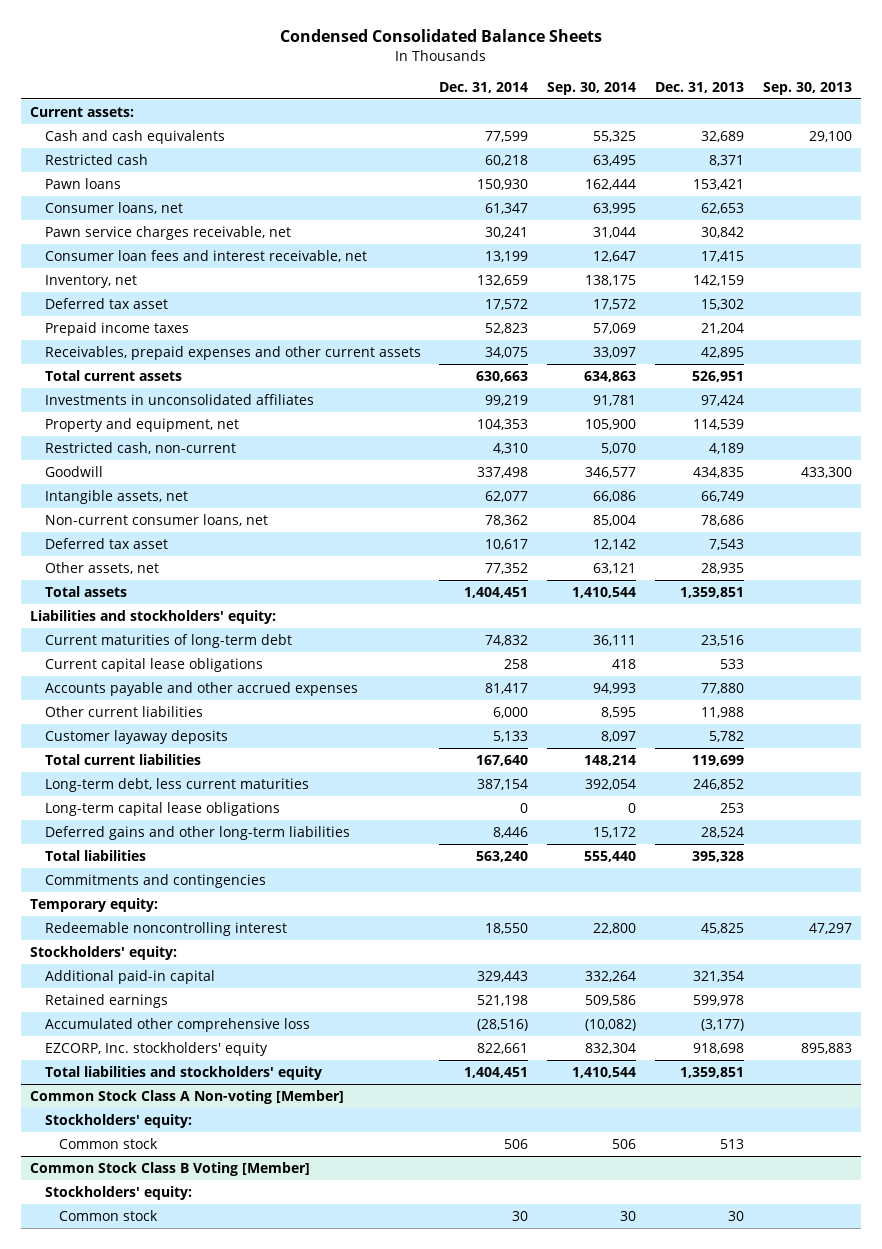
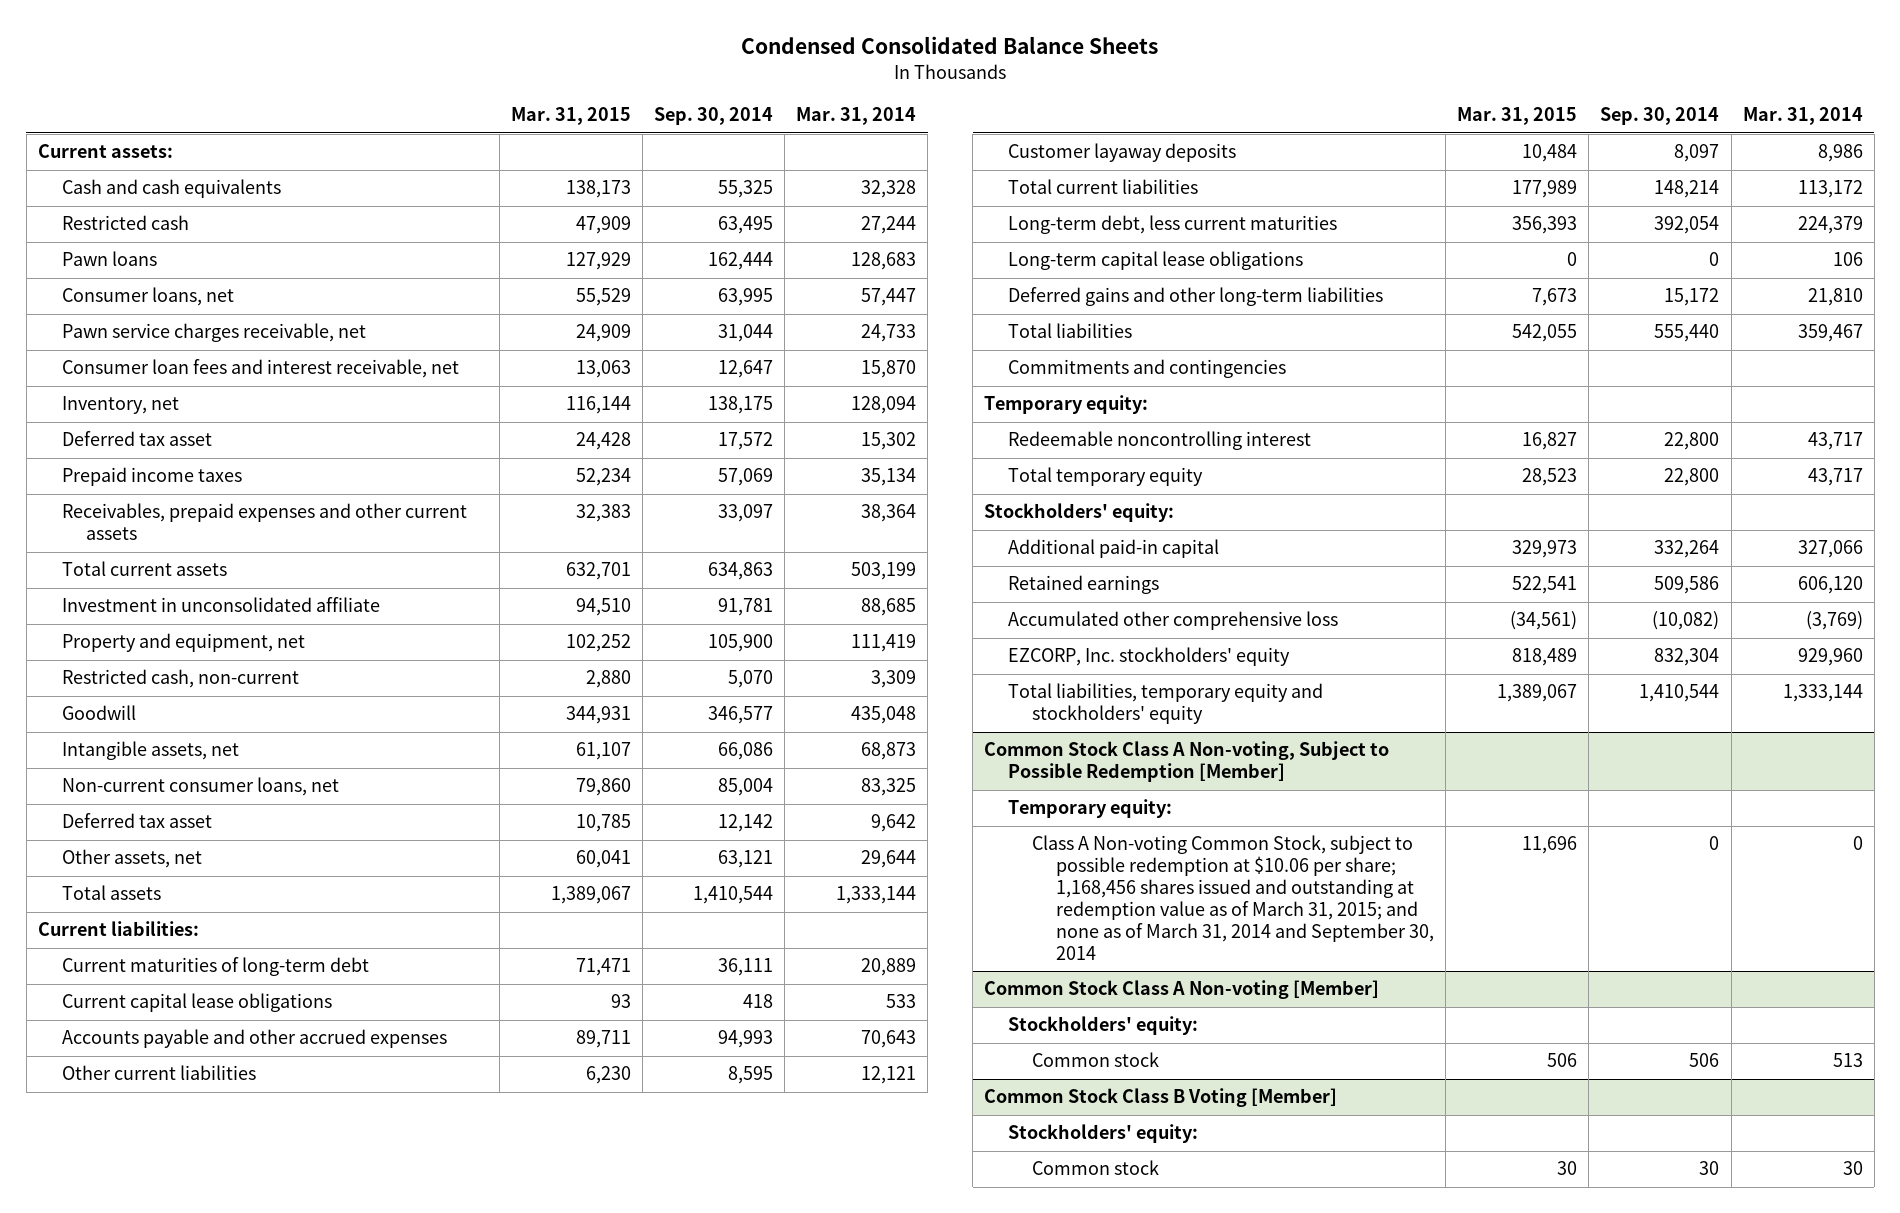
[439,81,529,93] Dec. 31, 2014 -> none
[654,81,744,93] Dec. 31, 2013 -> none
[762,81,852,95] Sep. 30, 2013 -> none
none -> [510,107,631,126] Mar. 31, 2015
none -> [796,107,917,126] Mar. 31, 2014
[44,393,314,405] Investments in unconsolidated affiliates -> [61,597,380,613] Investment in unconsolidated affiliate
[30,609,277,624] Liabilities and stockholders' equity: -> [37,921,199,937] Current liabilities:
none -> [1008,467,1204,487] Total temporary equity
[44,1065,322,1080] Total liabilities and stockholders' equity -> [1008,683,1324,725] Total liabilities, temporary equity and stockholders' equity
none -> [984,741,1390,783] Common Stock Class A Non-voting, Subject to Possible Redemption [Member]
none -> [1008,799,1173,819] Temporary equity:
none -> [1032,835,1435,960] Class A Non-voting Common Stock, subject to possible redemption at $10.06 per share; 1,168,456 shares issued and outstanding at redemption value as of March 31, 2015; and none as of March 31, 2014 and September 30, 2014

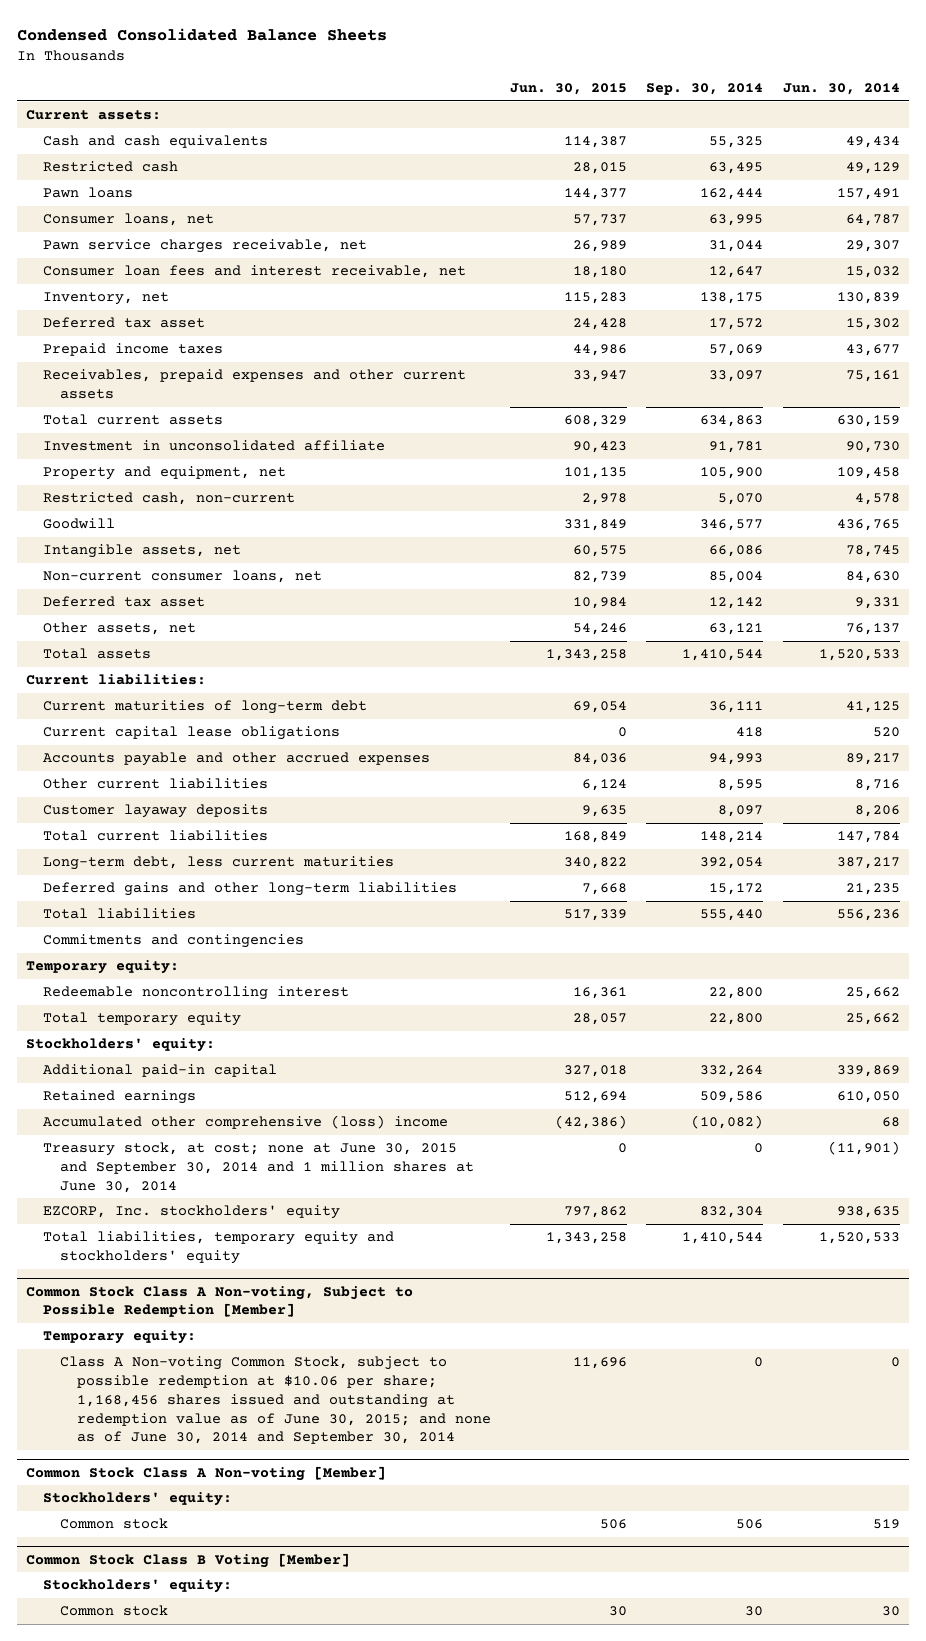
[510,107,631,126] Mar. 31, 2015 -> none
[796,107,917,126] Mar. 31, 2014 -> none
none -> [510,83,628,96] Jun. 30, 2015
none -> [782,83,900,96] Jun. 30, 2014
[1008,251,1304,271] Long-term capital lease obligations -> none
[1008,611,1339,631] Accumulated other comprehensive loss -> [43,1115,449,1130] Accumulated other comprehensive (loss) income
none -> [43,1142,475,1193] Treasury stock, at cost; none at June 30, 2015 and September 30, 2014 and 1 million shares at June 30, 2014
[1032,835,1435,960] Class A Non-voting Common Stock, subject to possible redemption at $10.06 per share; 1,168,456 shares issued and outstanding at redemption value as of March 31, 2015; and none as of March 31, 2014 and September 30, 2014 -> [60,1356,491,1445] Class A Non-voting Common Stock, subject to possible redemption at $10.06 per share; 1,168,456 shares issued and outstanding at redemption value as of June 30, 2015; and none as of June 30, 2014 and September 30, 2014

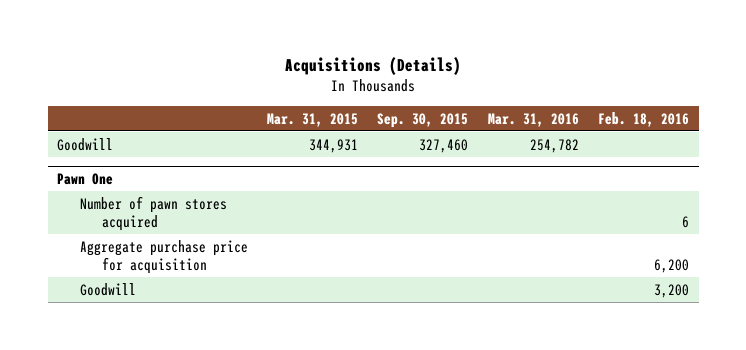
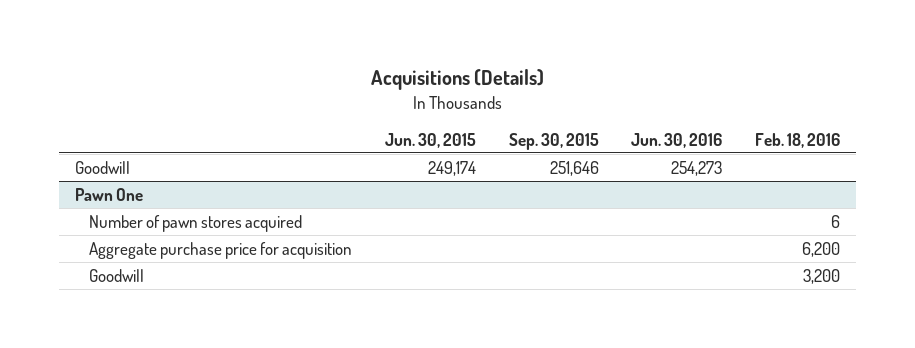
[267,112,359,127] Mar. 31, 2015 -> none
[487,112,579,127] Mar. 31, 2016 -> none
none -> [385,132,477,148] Jun. 30, 2015
none -> [631,132,723,148] Jun. 30, 2016
[419,138,469,153] 327,460 -> [549,160,599,176] 251,646

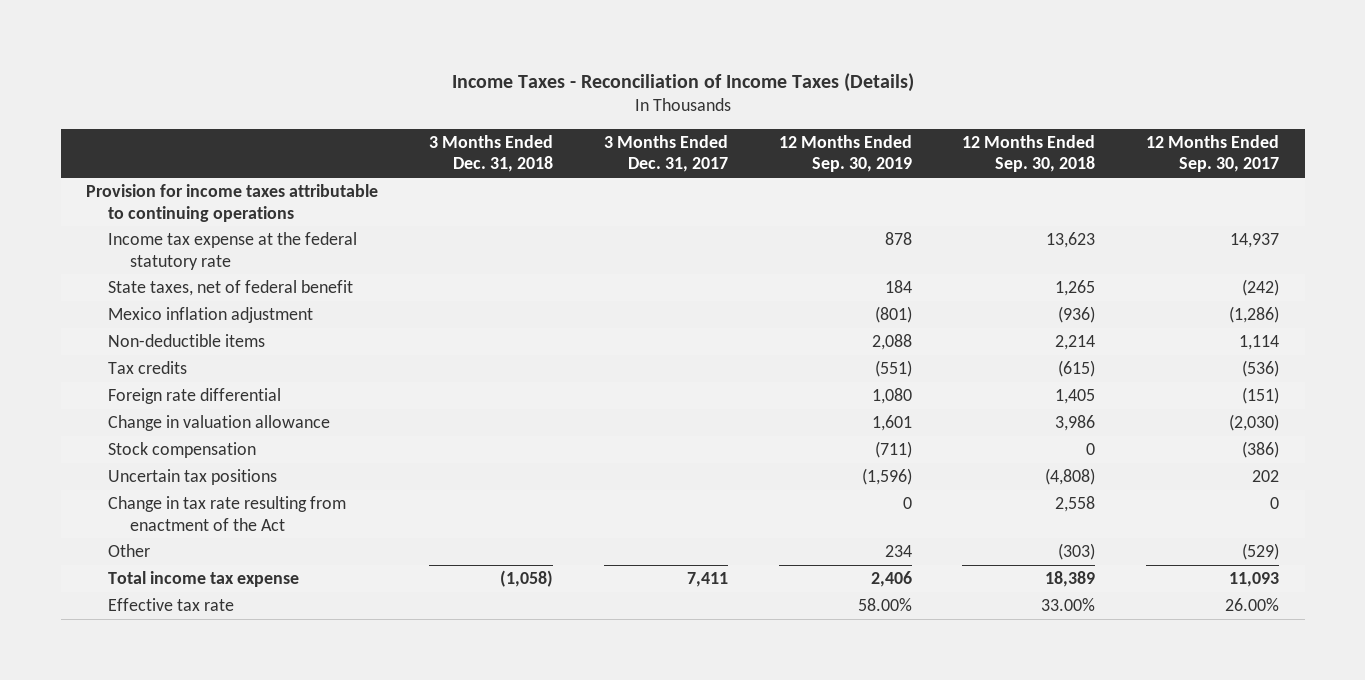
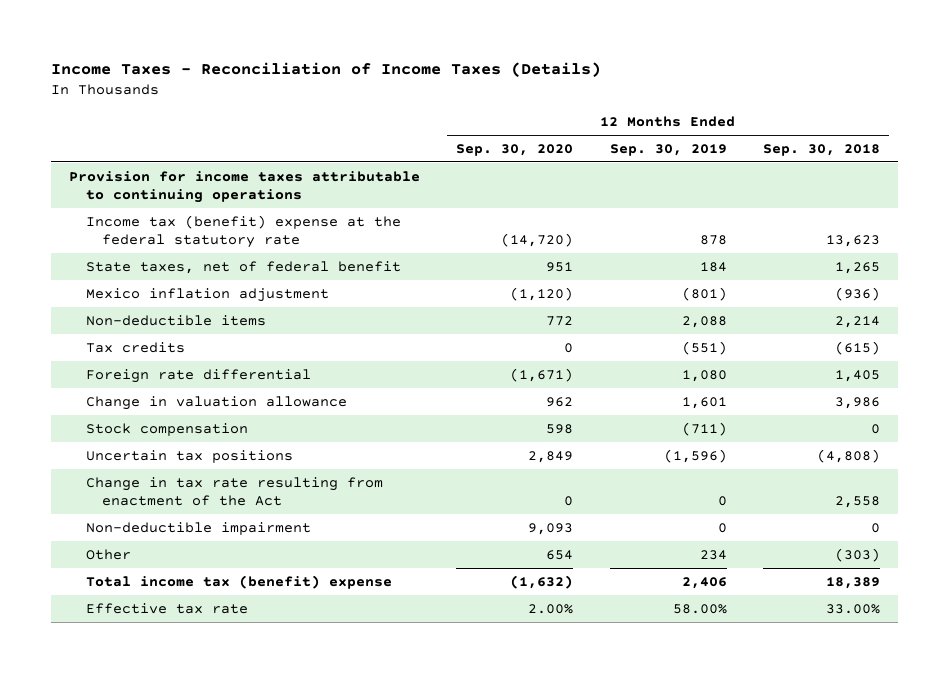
[429,134,554,173] 3 Months Ended Dec. 31, 2018 -> none
[603,134,728,173] 3 Months Ended Dec. 31, 2017 -> none
[1146,134,1280,173] 12 Months Ended Sep. 30, 2017 -> none
none -> [456,143,574,156] Sep. 30, 2020
[108,231,358,270] Income tax expense at the federal statutory rate -> [85,214,401,248] Income tax (benefit) expense at the federal statutory rate
none -> [85,521,311,535] Non-deductible impairment
[108,570,300,587] Total income tax expense -> [85,574,392,589] Total income tax (benefit) expense

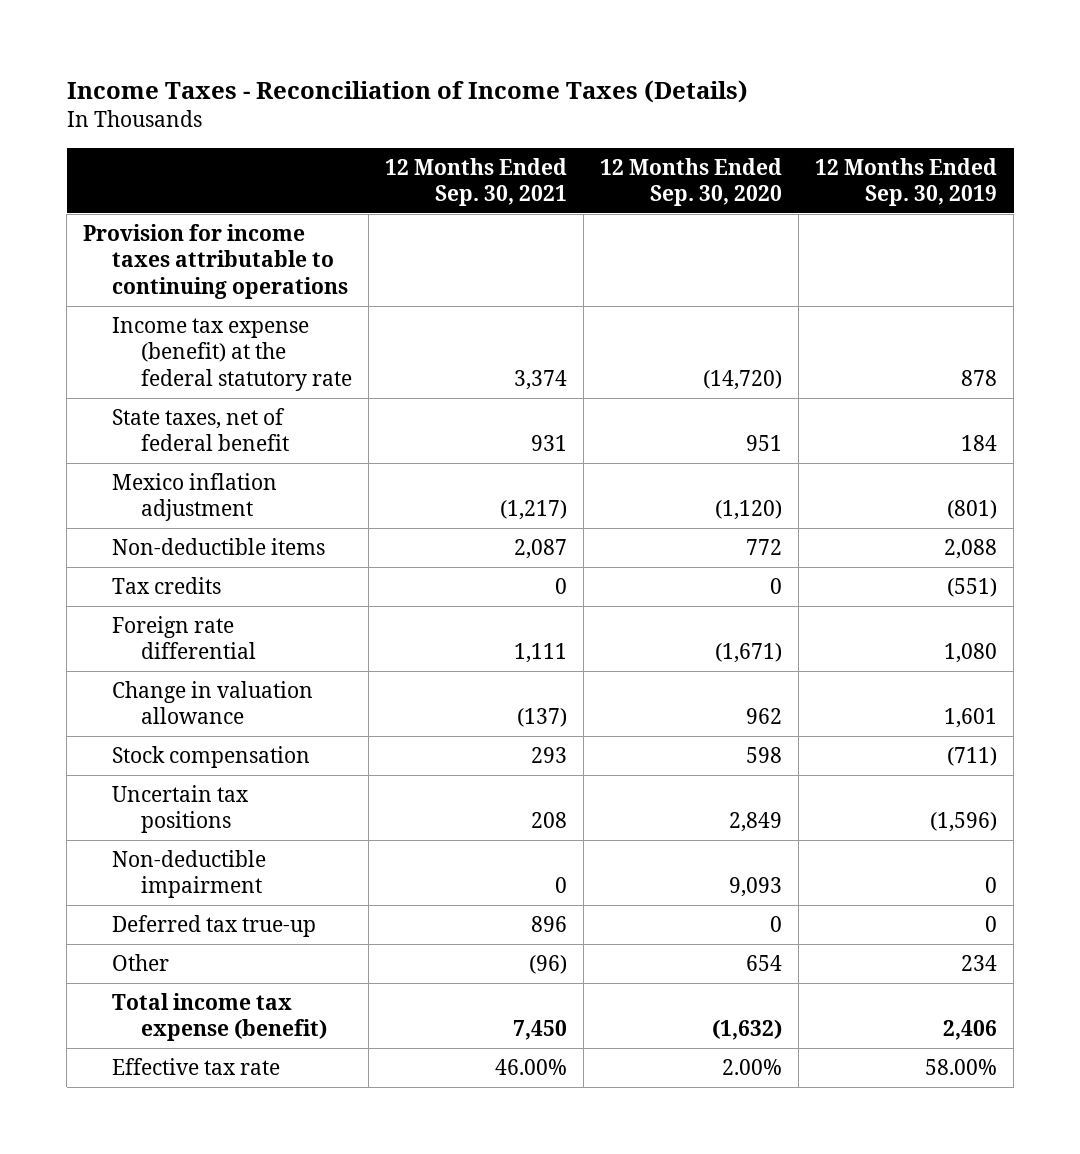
[762,143,880,156] Sep. 30, 2018 -> none
none -> [384,157,567,206] 12 Months Ended Sep. 30, 2021
[85,214,401,248] Income tax (benefit) expense at the federal statutory rate -> [111,317,352,391] Income tax expense (benefit) at the federal statutory rate
[85,476,383,506] Change in tax rate resulting from enactment of the Act -> none
none -> [111,915,316,938] Deferred tax true-up
[85,574,392,589] Total income tax (benefit) expense -> [111,993,327,1042] Total income tax expense (benefit)

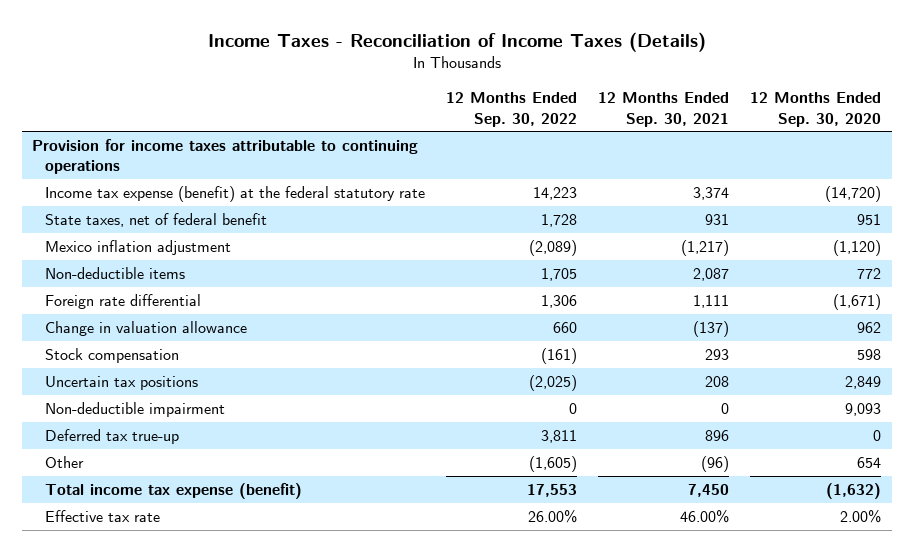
[815,157,998,206] 12 Months Ended Sep. 30, 2019 -> none
none -> [446,92,578,127] 12 Months Ended Sep. 30, 2022
[111,577,221,595] Tax credits -> none

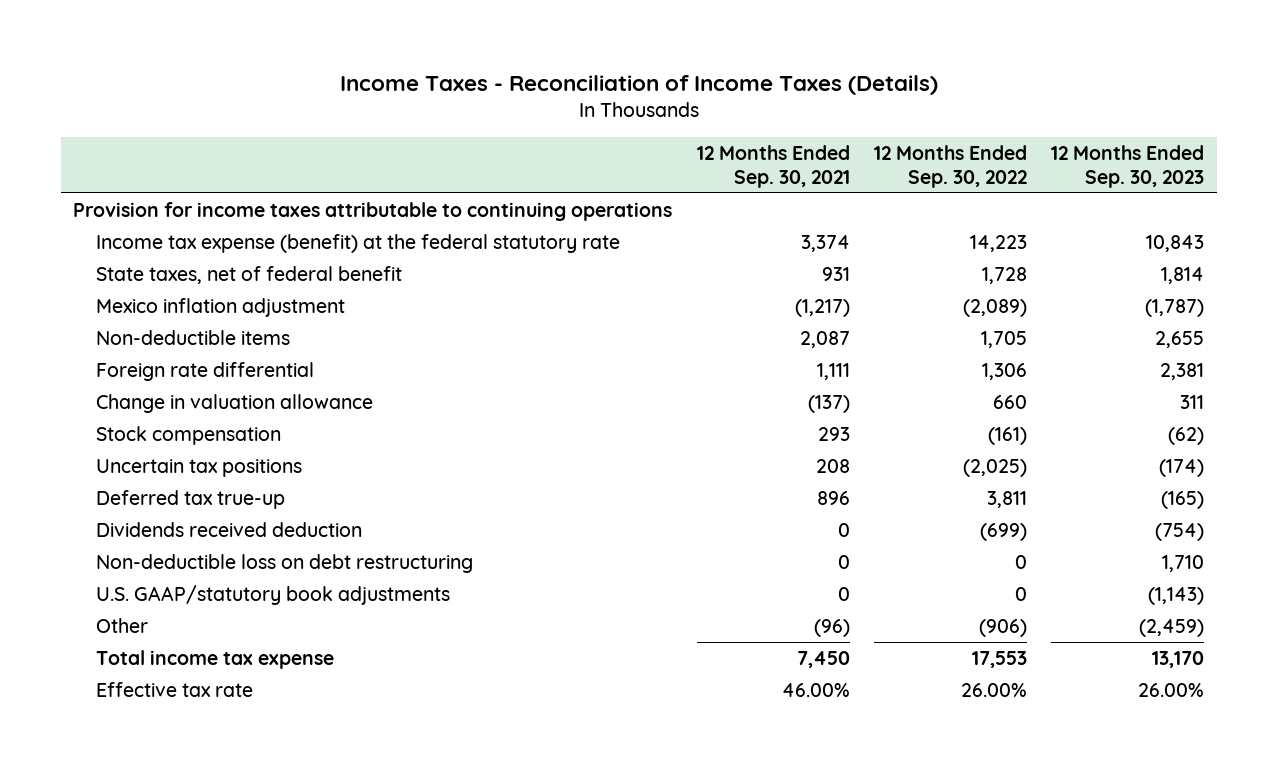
[750,92,882,127] 12 Months Ended Sep. 30, 2020 -> none
none -> [1051,144,1205,189] 12 Months Ended Sep. 30, 2023
[45,401,226,417] Non-deductible impairment -> none
none -> [96,521,363,537] Dividends received deduction
none -> [96,553,474,573] Non-deductible loss on debt restructuring
none -> [96,584,451,605] U.S. GAAP/statutory book adjustments
[529,455,578,472] (1,605) -> [978,618,1027,637] (906)
[45,482,303,499] Total income tax expense (benefit) -> [96,649,335,669] Total income tax expense

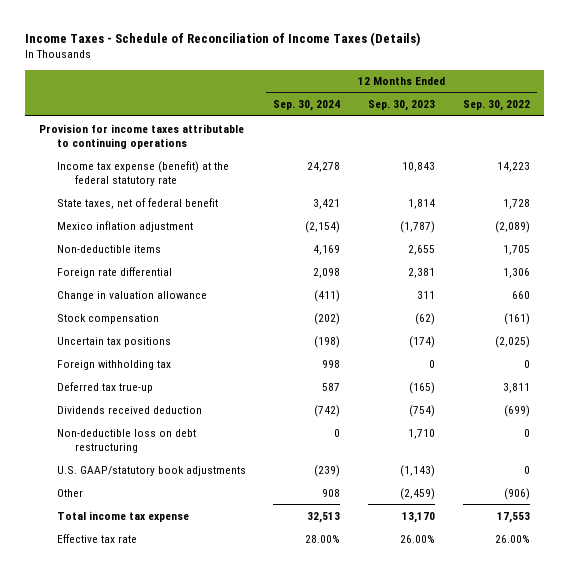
[339,75,938,96] Income Taxes - Reconciliation of Income Taxes (Details) -> [24,31,420,46] Income Taxes - Schedule of Reconciliation of Income Taxes (Details)
[696,144,850,189] 12 Months Ended Sep. 30, 2021 -> none
none -> [273,100,341,112] Sep. 30, 2024
none -> [56,359,171,370] Foreign withholding tax

